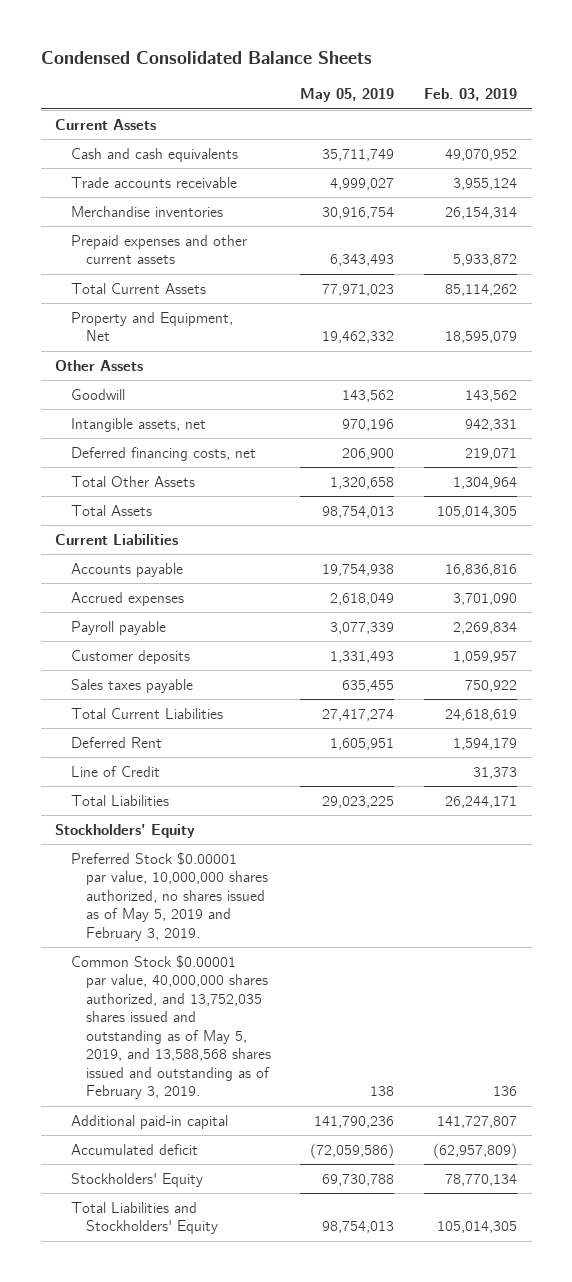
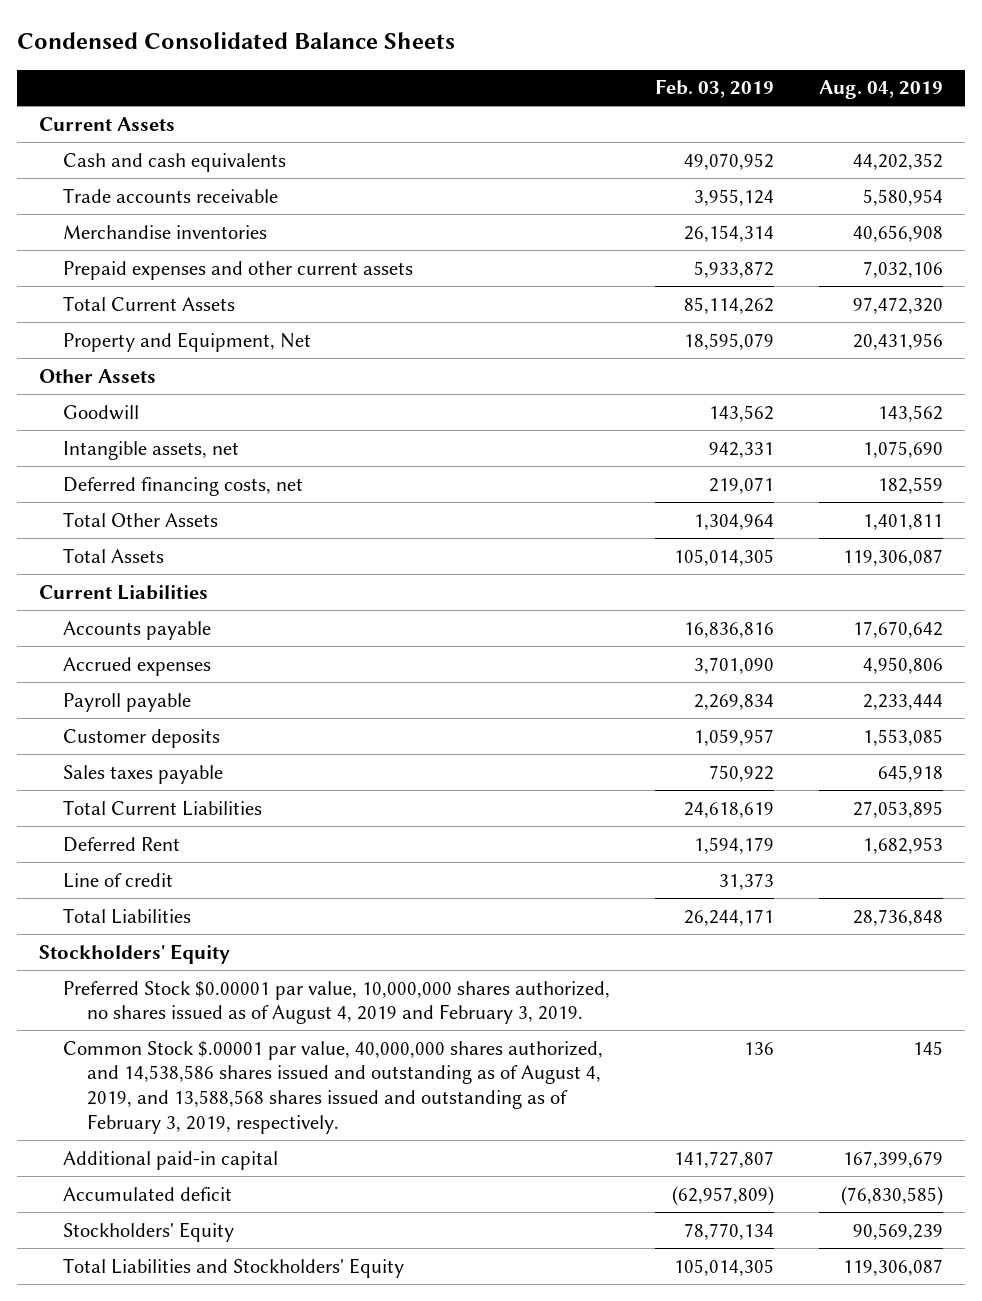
[300,88,395,103] May 05, 2019 -> none
none -> [818,80,943,100] Aug. 04, 2019
[70,765,160,777] Line of Credit -> [63,872,174,888] Line of credit
[70,851,268,941] Preferred Stock $0.00001 par value, 10,000,000 shares authorized, no shares issued as of May 5, 2019 and February 3, 2019. -> [63,980,611,1025] Preferred Stock $0.00001 par value, 10,000,000 shares authorized, no shares issued as of August 4, 2019 and February 3, 2019.
[70,954,271,1100] Common Stock $0.00001 par value, 40,000,000 shares authorized, and 13,752,035 shares issued and outstanding as of May 5, 2019, and 13,588,568 shares issued and outstanding as of February 3, 2019. -> [63,1040,604,1135] Common Stock $.00001 par value, 40,000,000 shares authorized, and 14,538,586 shares issued and outstanding as of August 4, 2019, and 13,588,568 shares issued and outstanding as of February 3, 2019, respectively.

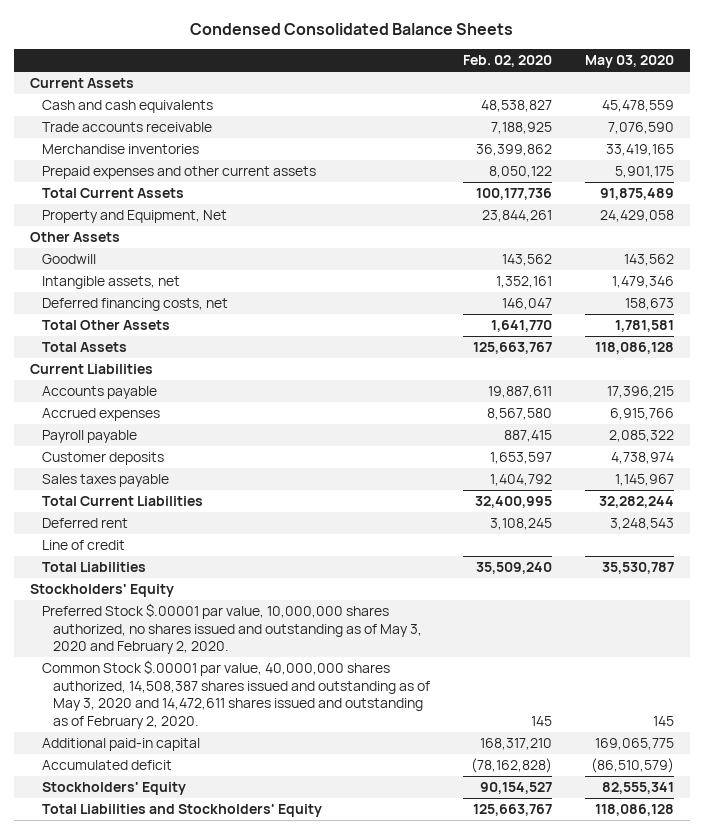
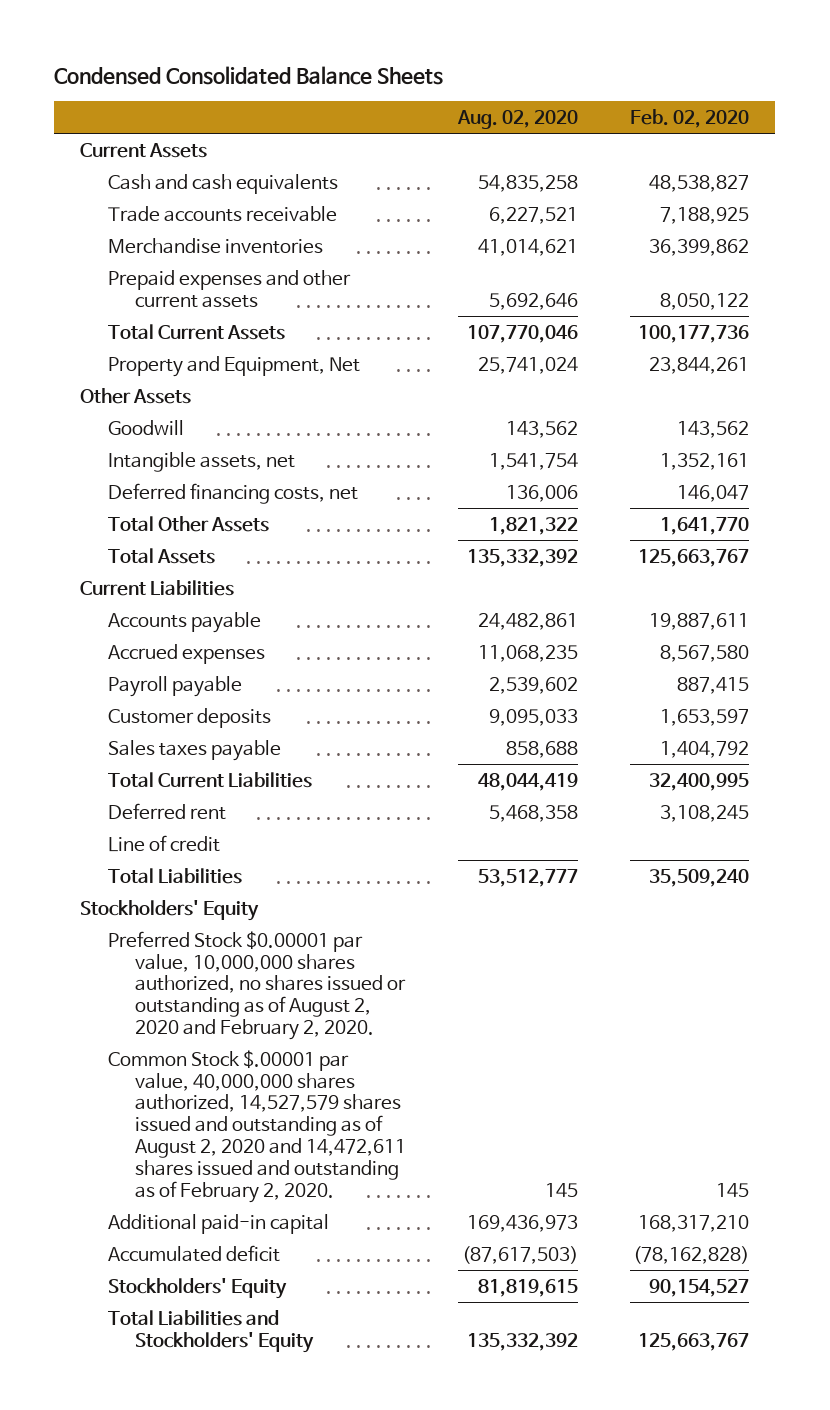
[584,55,674,69] May 03, 2020 -> none
none -> [457,110,579,130] Aug. 02, 2020
[41,602,423,655] Preferred Stock $.00001 par value, 10,000,000 shares authorized, no shares issued and outstanding as of May 3, 2020 and February 2, 2020. -> [107,930,407,1041] Preferred Stock $0.00001 par value, 10,000,000 shares authorized, no shares issued or outstanding as of August 2, 2020 and February 2, 2020.
[41,659,431,730] Common Stock $.00001 par value, 40,000,000 shares authorized, 14,508,387 shares issued and outstanding as of May 3, 2020 and 14,472,611 shares issued and outstanding as of February 2, 2020. -> [107,1049,407,1203] Common Stock $.00001 par value, 40,000,000 shares authorized, 14,527,579 shares issued and outstanding as of August 2, 2020 and 14,472,611 shares issued and outstanding as of February 2, 2020.

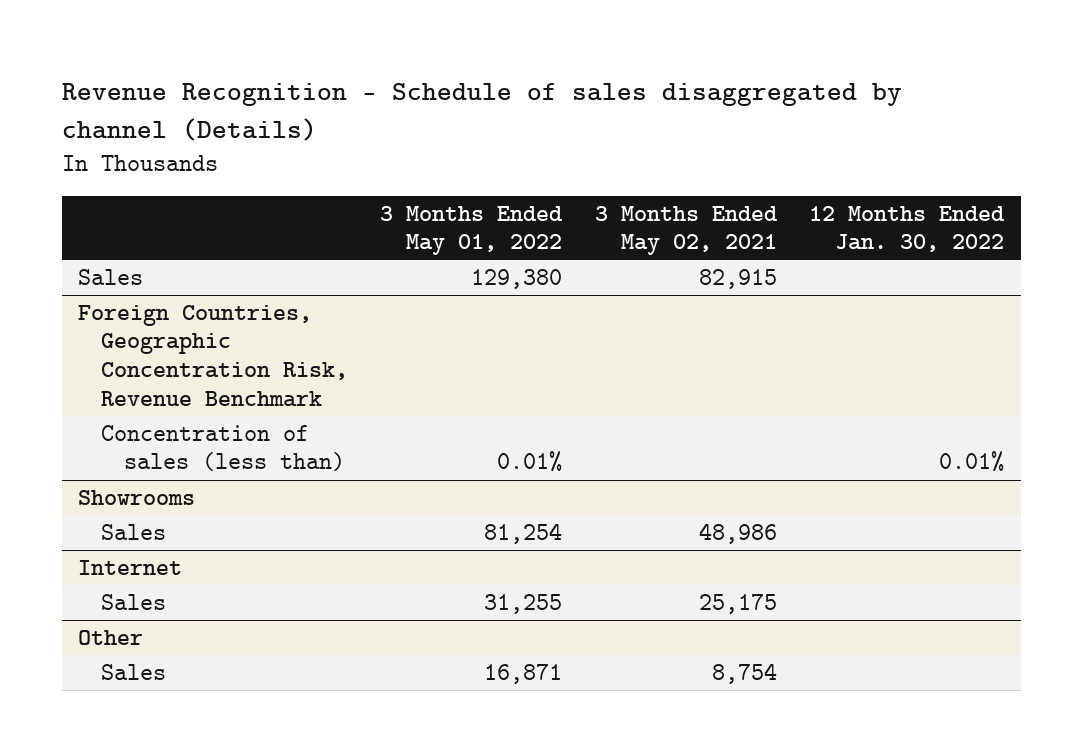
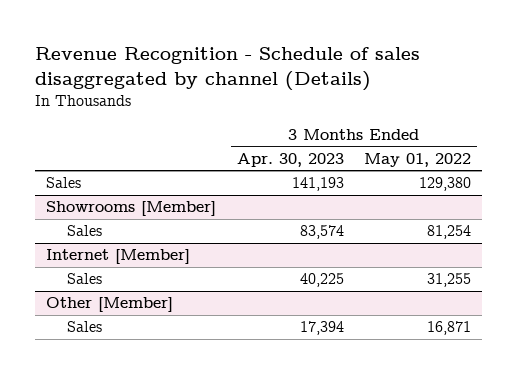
[594,205,778,256] 3 Months Ended May 02, 2021 -> none
[809,205,1006,253] 12 Months Ended Jan. 30, 2022 -> none
none -> [236,152,344,167] Apr. 30, 2023
[78,304,349,407] Foreign Countries, Geographic Concentration Risk, Revenue Benchmark -> none
[101,424,345,472] Concentration of sales (less than) -> none
[78,489,196,505] Showrooms -> [45,201,216,217] Showrooms [Member]
[78,559,183,575] Internet -> [45,249,190,265] Internet [Member]
[78,629,144,645] Other -> [45,297,173,313] Other [Member]

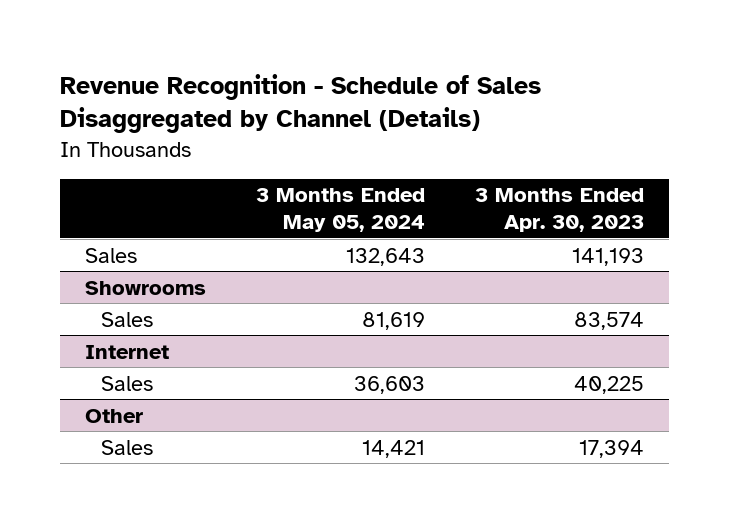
[35,47,421,91] Revenue Recognition - Schedule of sales disaggregated by channel (Details) -> [59,73,541,134] Revenue Recognition - Schedule of Sales Disaggregated by Channel (Details)
[364,152,472,167] May 01, 2022 -> none
none -> [256,188,426,232] 3 Months Ended May 05, 2024
[45,201,216,217] Showrooms [Member] -> [84,280,206,295] Showrooms
[45,249,190,265] Internet [Member] -> [84,344,169,359] Internet
[45,297,173,313] Other [Member] -> [84,408,143,423] Other

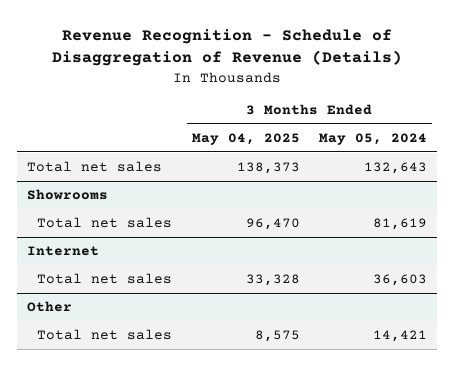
[59,73,541,134] Revenue Recognition - Schedule of Sales Disaggregated by Channel (Details) -> [51,28,402,66] Revenue Recognition - Schedule of Disaggregation of Revenue (Details)
[475,188,645,232] 3 Months Ended Apr. 30, 2023 -> none
none -> [191,132,300,145] May 04, 2025
[84,247,137,263] Sales -> [26,161,162,173] Total net sales
[100,311,153,327] Sales -> [37,217,173,229] Total net sales
[100,375,153,391] Sales -> [37,273,173,285] Total net sales
[100,439,153,455] Sales -> [37,329,173,341] Total net sales

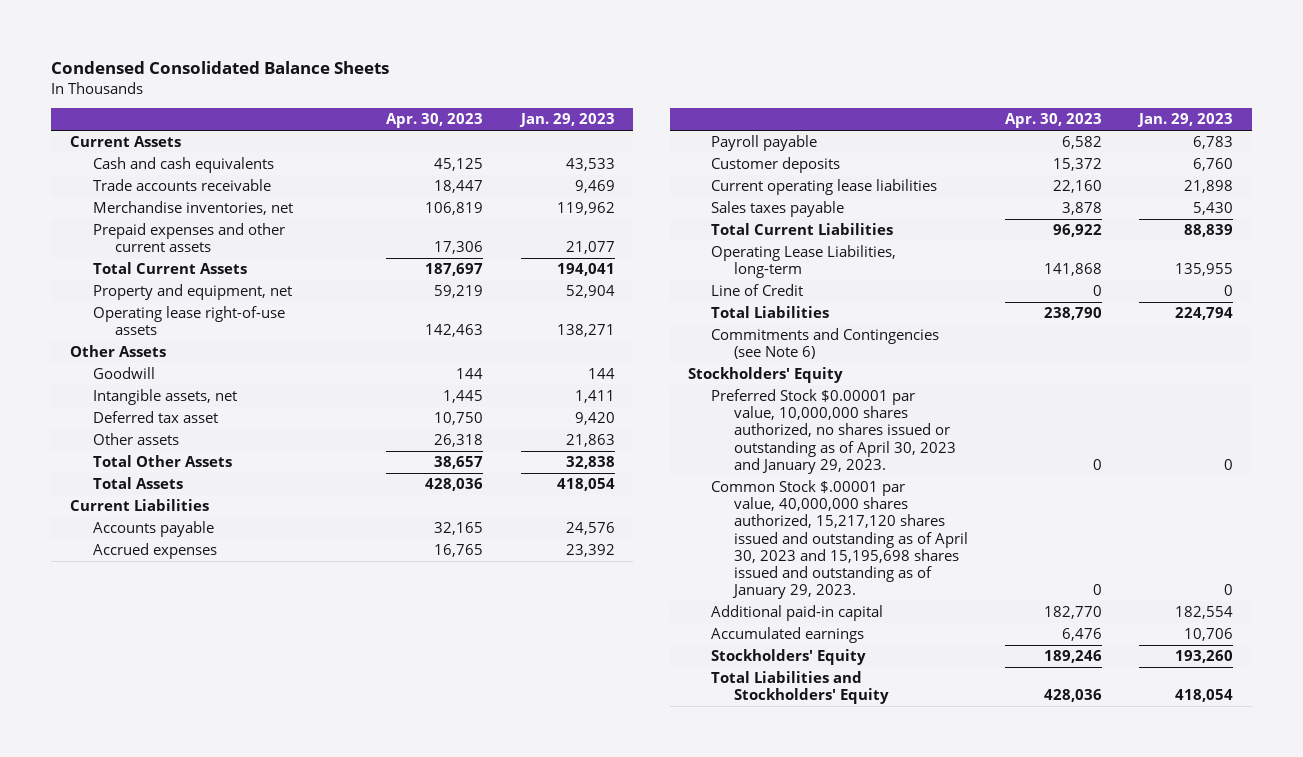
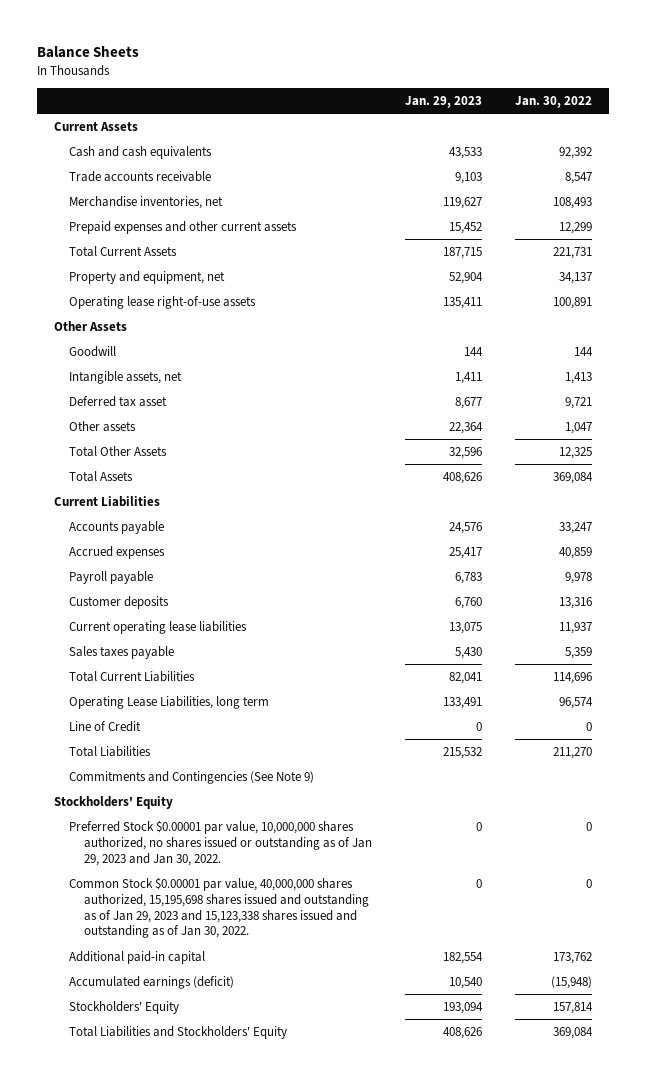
[51,60,390,74] Condensed Consolidated Balance Sheets -> [37,46,140,59] Balance Sheets
[386,113,484,129] Apr. 30, 2023 -> none
none -> [515,95,593,108] Jan. 30, 2022
[574,180,615,194] 9,469 -> [454,171,482,184] 9,103
[556,202,615,216] 119,962 -> [442,196,482,209] 119,627
[565,241,615,255] 21,077 -> [448,221,482,234] 15,452
[556,263,615,277] 194,041 -> [442,246,482,259] 187,715
[556,324,615,338] 138,271 -> [442,296,482,309] 135,411
[574,412,615,426] 9,420 -> [454,396,482,409] 8,677
[565,434,615,448] 21,863 -> [448,421,483,434] 22,364
[565,456,615,470] 32,838 -> [448,446,482,459] 32,596
[556,478,615,492] 418,054 -> [442,471,482,484] 408,626
[565,544,615,558] 23,392 -> [448,546,482,559] 25,417
[1184,180,1234,194] 21,898 -> [448,621,482,634] 13,075
[1184,224,1234,238] 88,839 -> [448,671,482,684] 82,041
[711,245,897,279] Operating Lease Liabilities, long-term -> [68,695,269,709] Operating Lease Liabilities, long term
[1175,263,1234,277] 135,955 -> [442,696,482,709] 133,491
[1175,307,1234,321] 224,794 -> [442,746,482,759] 215,532
[711,328,940,360] Commitments and Contingencies (see Note 6) -> [68,770,314,784] Commitments and Contingencies (See Note 9)
[711,389,956,474] Preferred Stock $0.00001 par value, 10,000,000 shares authorized, no shares issued or outstanding as of April 30, 2023 and January 29, 2023. -> [68,819,372,866] Preferred Stock $0.00001 par value, 10,000,000 shares authorized, no shares issued or outstanding as of Jan 29, 2023 and Jan 30, 2022.
[711,480,968,600] Common Stock $.00001 par value, 40,000,000 shares authorized, 15,217,120 shares issued and outstanding as of April 30, 2023 and 15,195,698 shares issued and outstanding as of January 29, 2023. -> [68,876,369,939] Common Stock $0.00001 par value, 40,000,000 shares authorized, 15,195,698 shares issued and outstanding as of Jan 29, 2023 and 15,123,338 shares issued and outstanding as of Jan 30, 2022.
[711,627,865,644] Accumulated earnings -> [68,975,234,989] Accumulated earnings (deficit)
[1184,628,1234,642] 10,706 -> [448,976,482,989] 10,540
[1175,650,1234,664] 193,260 -> [442,1001,483,1014] 193,094
[1175,689,1234,703] 418,054 -> [442,1026,482,1039] 408,626

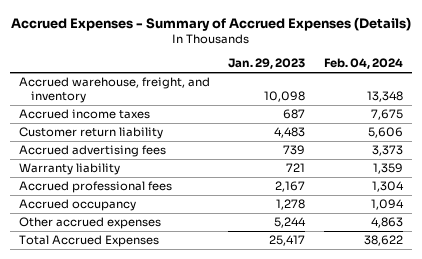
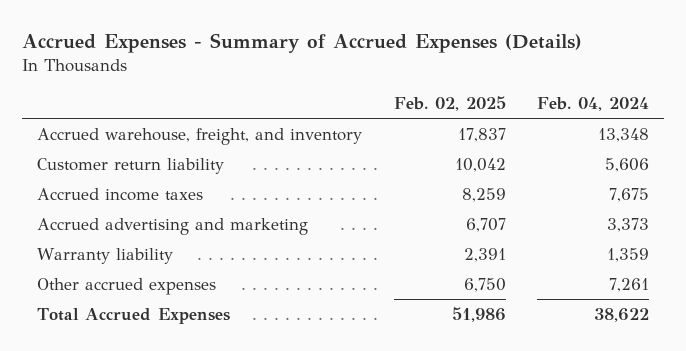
[228,58,306,70] Jan. 29, 2023 -> none
none -> [393,96,506,112] Feb. 02, 2025
[19,109,151,120] Accrued income taxes -> [37,187,204,201] Accrued income taxes
[19,145,167,158] Accrued advertising fees -> [37,217,309,235] Accrued advertising and marketing
[19,181,173,194] Accrued professional fees -> none
[19,199,137,212] Accrued occupancy -> none
[370,217,403,229] 4,863 -> [608,277,649,292] 7,261

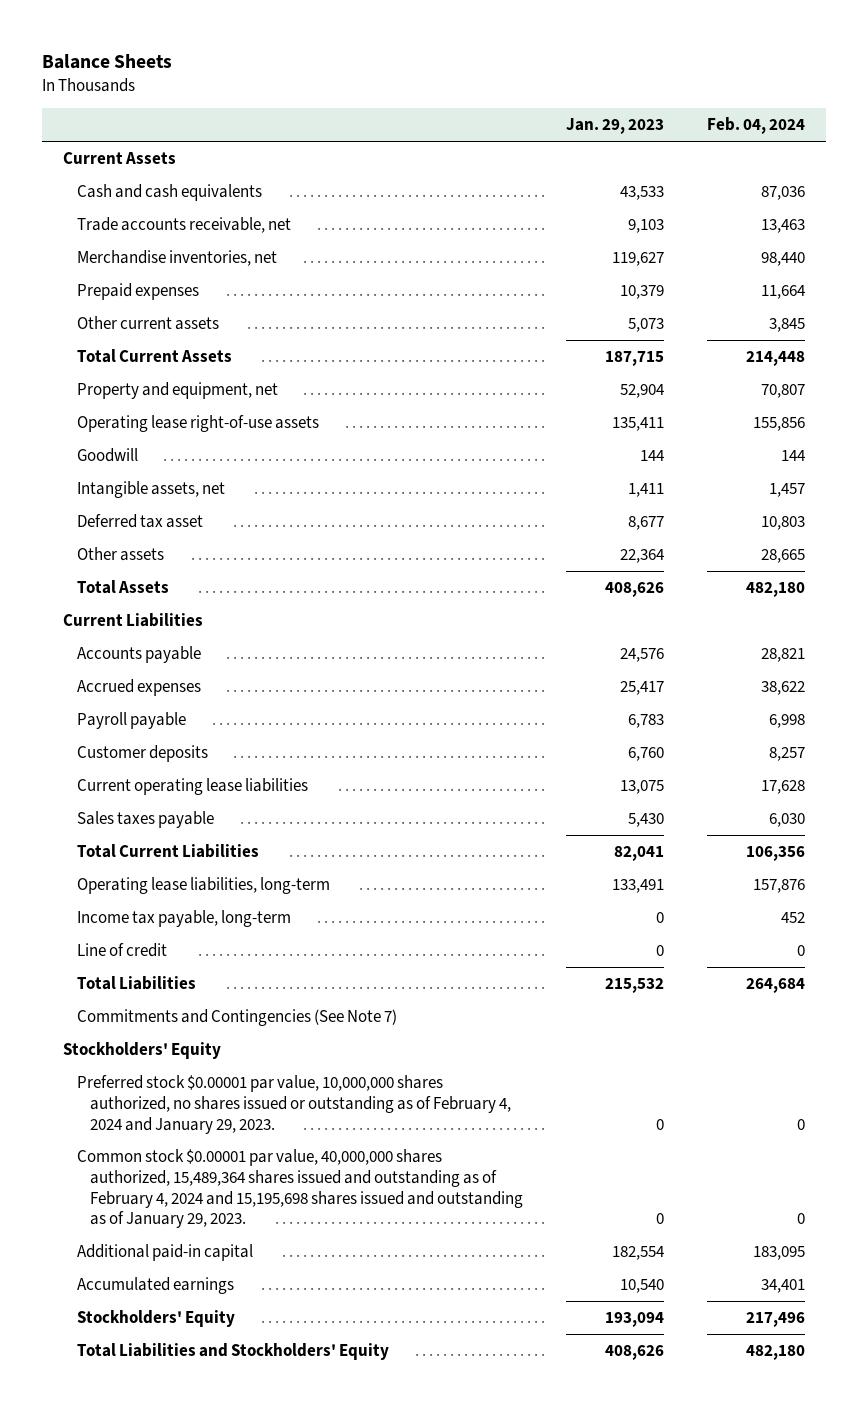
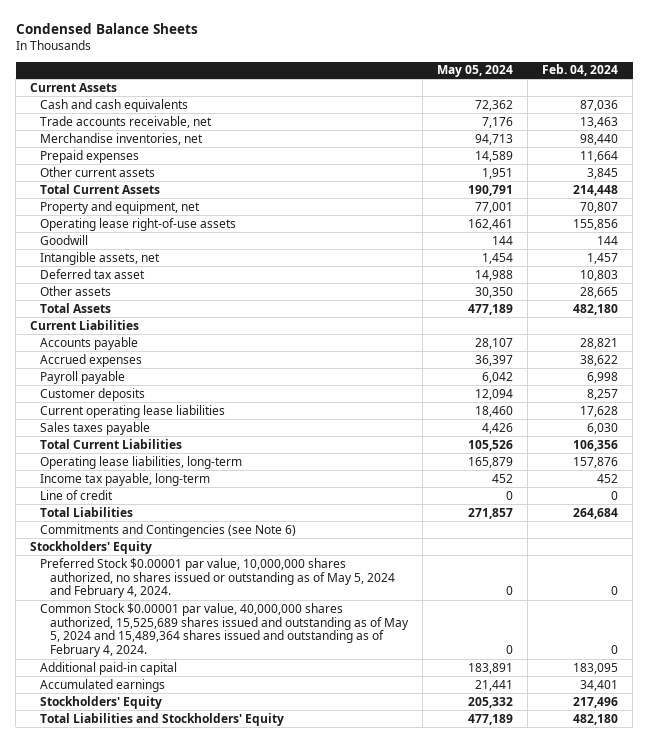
[41,54,172,70] Balance Sheets -> [15,22,198,34] Condensed Balance Sheets
[565,118,664,135] Jan. 29, 2023 -> none
none -> [436,65,513,78] May 05, 2024
[76,1009,397,1027] Commitments and Contingencies (See Note 7) -> [39,523,296,537] Commitments and Contingencies (see Note 6)
[76,1075,512,1134] Preferred stock $0.00001 par value, 10,000,000 shares authorized, no shares issued or outstanding as of February 4, 2024 and January 29, 2023. -> [39,557,395,599] Preferred Stock $0.00001 par value, 10,000,000 shares authorized, no shares issued or outstanding as of May 5, 2024 and February 4, 2024.
[76,1149,524,1229] Common stock $0.00001 par value, 40,000,000 shares authorized, 15,489,364 shares issued and outstanding as of February 4, 2024 and 15,195,698 shares issued and outstanding as of January 29, 2023. -> [39,602,409,658] Common Stock $0.00001 par value, 40,000,000 shares authorized, 15,525,689 shares issued and outstanding as of May 5, 2024 and 15,489,364 shares issued and outstanding as of February 4, 2024.

